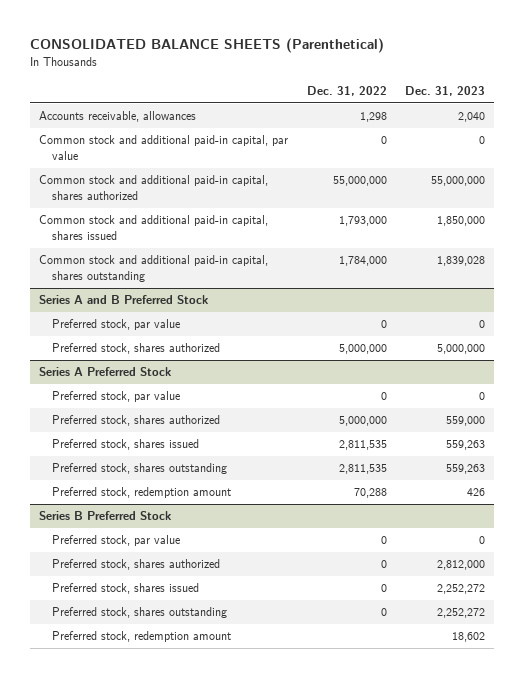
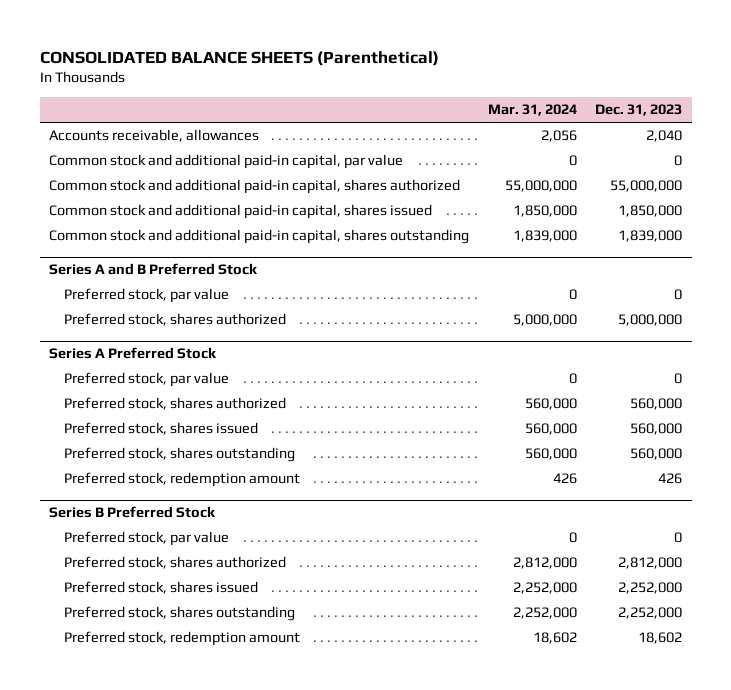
[306,85,387,96] Dec. 31, 2022 -> none
none -> [487,104,577,117] Mar. 31, 2024
[436,256,485,267] 1,839,028 -> [618,230,683,243] 1,839,000
[445,416,485,427] 559,000 -> [630,398,683,411] 560,000
[445,440,485,451] 559,263 -> [630,423,683,436] 560,000
[445,464,485,475] 559,263 -> [630,448,683,461] 560,000
[436,584,485,595] 2,252,272 -> [618,582,683,595] 2,252,000
[436,608,485,619] 2,252,272 -> [618,607,683,620] 2,252,000

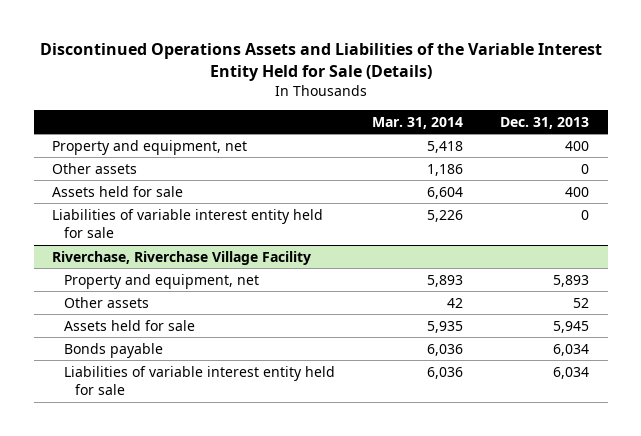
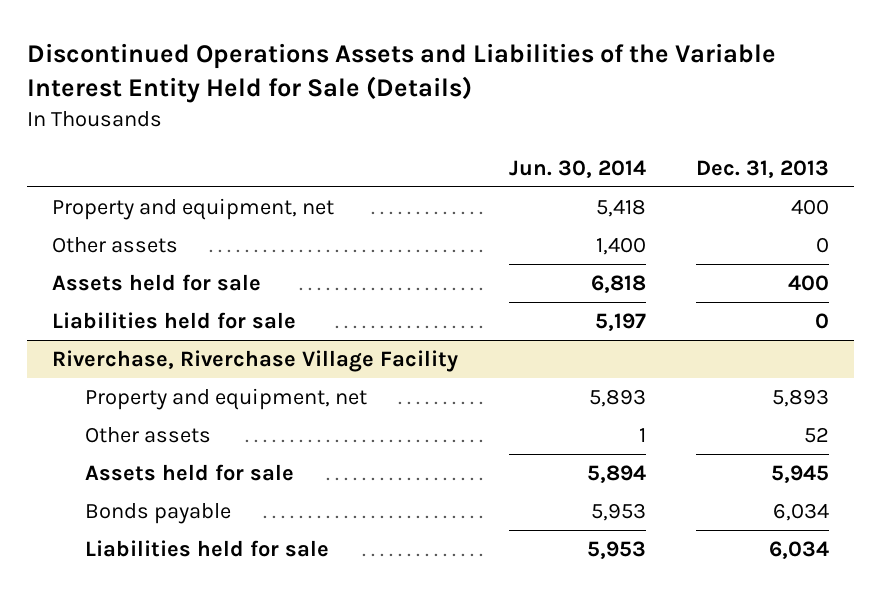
[371,116,463,129] Mar. 31, 2014 -> none
none -> [508,159,646,178] Jun. 30, 2014
[52,208,324,238] Liabilities of variable interest entity held for sale -> [52,312,297,330] Liabilities held for sale
[63,365,335,395] Liabilities of variable interest entity held for sale -> [84,540,329,558] Liabilities held for sale

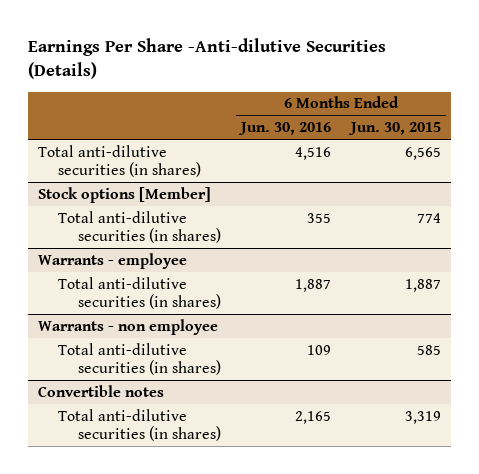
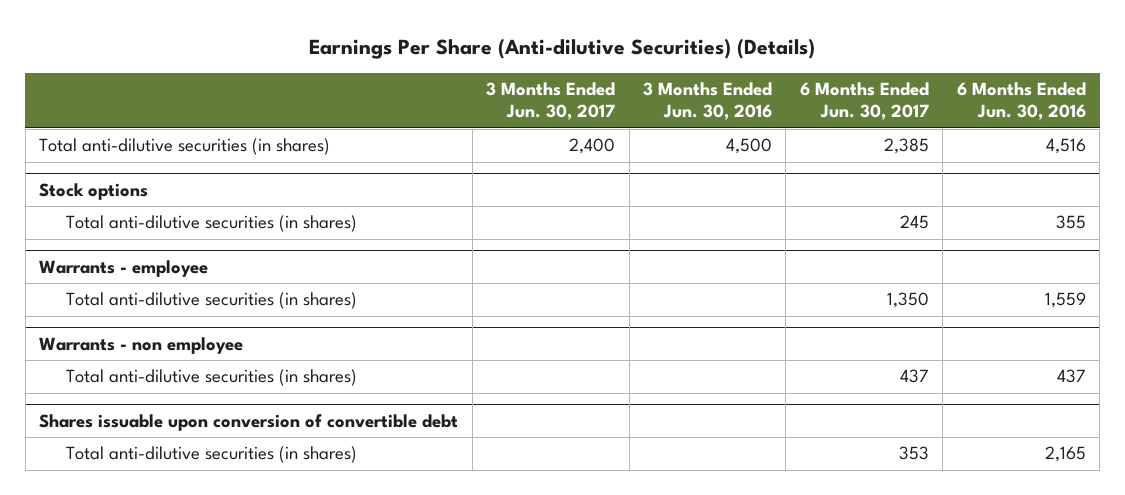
[28,38,387,80] Earnings Per Share -Anti-dilutive Securities (Details) -> [309,38,816,60] Earnings Per Share (Anti-dilutive Securities) (Details)
[348,122,442,136] Jun. 30, 2015 -> none
none -> [486,82,616,121] 3 Months Ended Jun. 30, 2017
none -> [642,82,772,121] 3 Months Ended Jun. 30, 2016
none -> [799,82,929,121] 6 Months Ended Jun. 30, 2017
[38,186,212,203] Stock options [Member] -> [39,182,149,200] Stock options
[295,278,332,292] 1,887 -> [1044,292,1086,309] 1,559
[307,344,332,355] 109 -> [1056,369,1086,384] 437
[38,384,165,397] Convertible notes -> [39,413,459,431] Shares issuable upon conversion of convertible debt

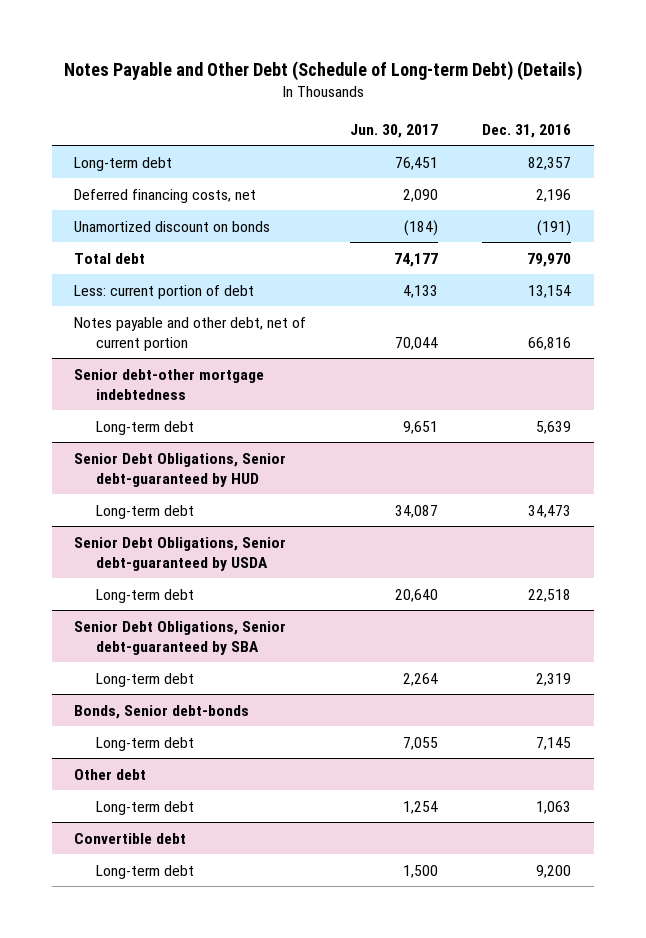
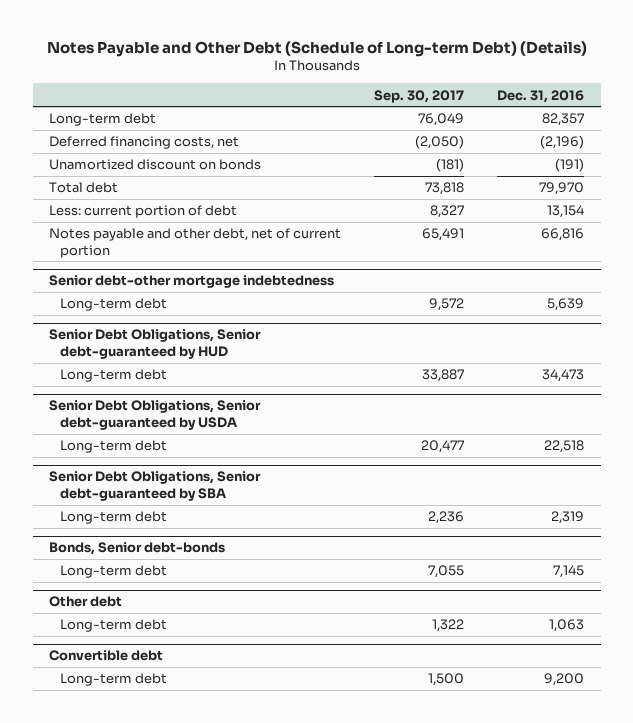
[350,123,439,138] Jun. 30, 2017 -> none
none -> [374,89,465,103] Sep. 30, 2017
[536,188,572,202] 2,196 -> [540,135,585,150] (2,196)

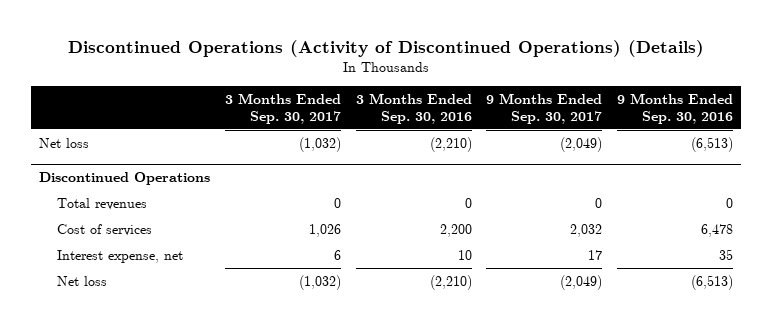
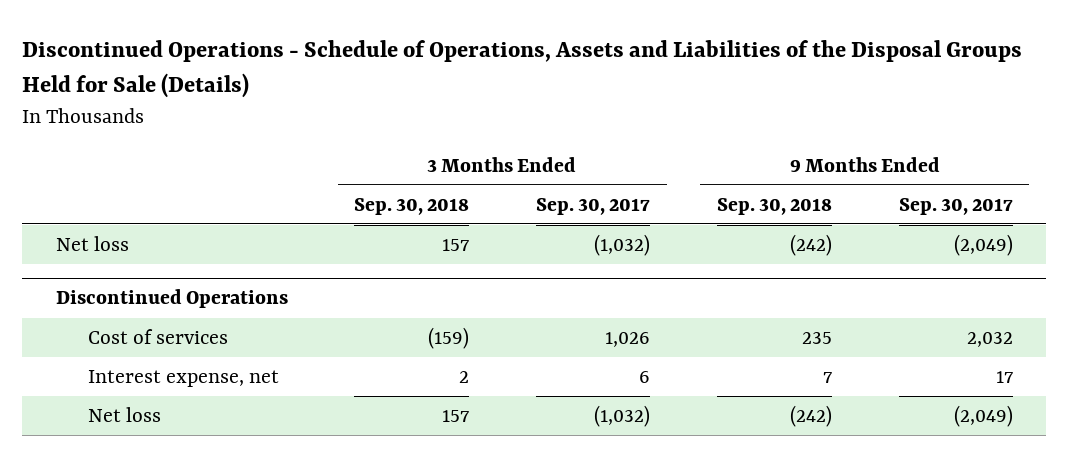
[68,40,705,58] Discontinued Operations (Activity of Discontinued Operations) (Details) -> [22,40,1023,99] Discontinued Operations - Schedule of Operations, Assets and Liabilities of the Disposal Groups Held for Sale (Details)
[355,93,472,124] 3 Months Ended Sep. 30, 2016 -> none
[617,93,734,124] 9 Months Ended Sep. 30, 2016 -> none
none -> [354,197,470,215] Sep. 30, 2018
none -> [716,197,832,215] Sep. 30, 2018
[57,197,148,210] Total revenues -> none

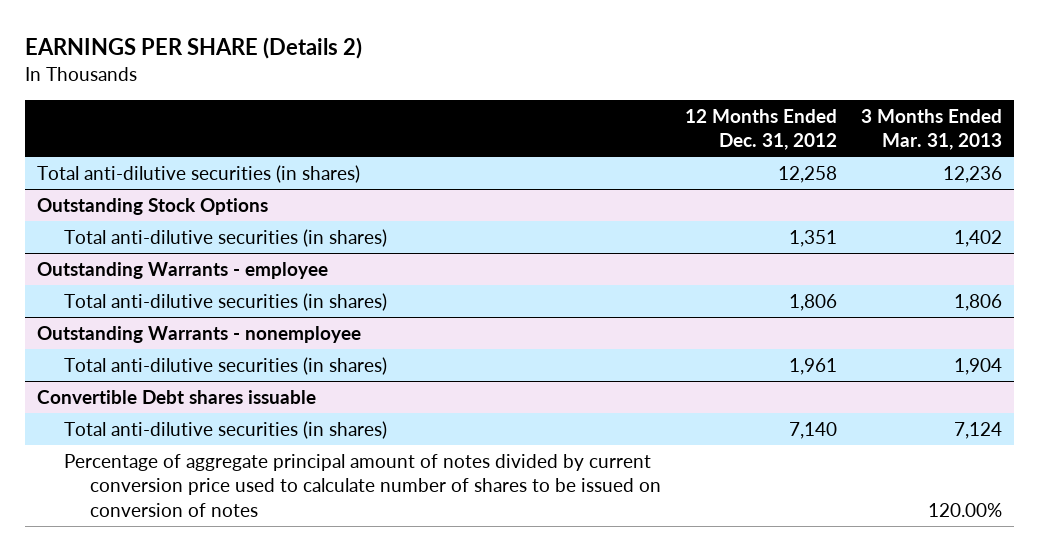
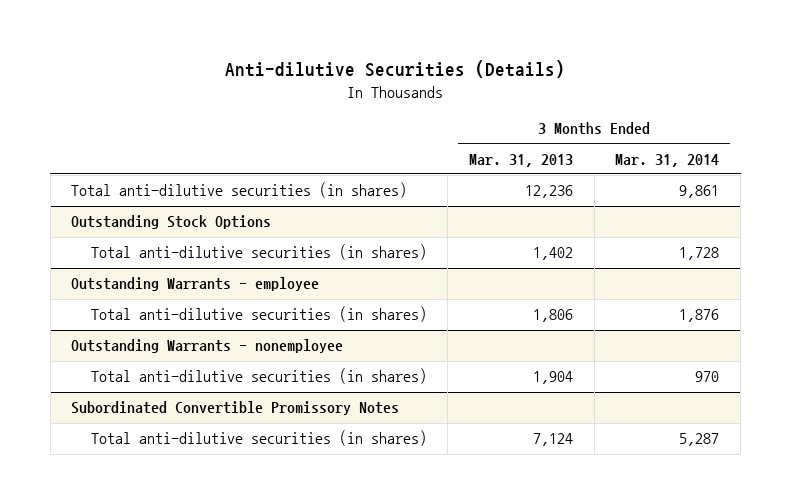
[25,36,363,59] EARNINGS PER SHARE (Details 2) -> [225,60,566,79] Anti-dilutive Securities (Details)
[685,108,838,151] 12 Months Ended Dec. 31, 2012 -> none
none -> [615,153,720,167] Mar. 31, 2014
[37,389,317,404] Convertible Debt shares issuable -> none
none -> [71,401,400,416] Subordinated Convertible Promissory Notes
[63,453,662,517] Percentage of aggregate principal amount of notes divided by current conversion price used to calculate number of shares to be issued on conversion of notes -> none

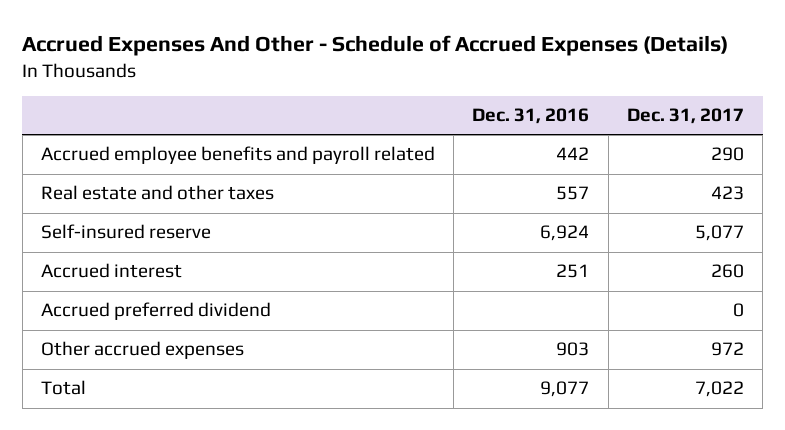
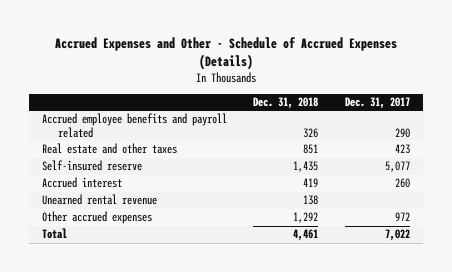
[22,35,729,57] Accrued Expenses And Other - Schedule of Accrued Expenses (Details) -> [54,36,397,70] Accrued Expenses and Other - Schedule of Accrued Expenses (Details)
[472,107,590,124] Dec. 31, 2016 -> none
none -> [253,97,319,110] Dec. 31, 2018
[40,302,271,321] Accrued preferred dividend -> none
none -> [42,194,158,206] Unearned rental revenue

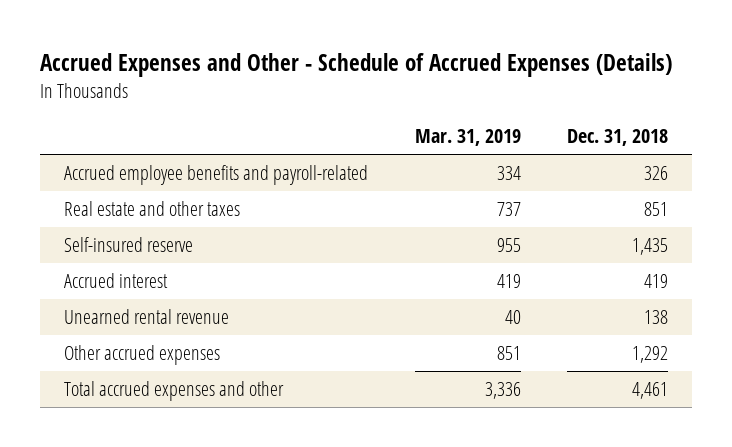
[344,97,410,110] Dec. 31, 2017 -> none
none -> [414,129,521,147] Mar. 31, 2019
[42,113,228,139] Accrued employee benefits and payroll related -> [63,165,368,186] Accrued employee benefits and payroll-related
[42,228,68,240] Total -> [63,381,284,402] Total accrued expenses and other

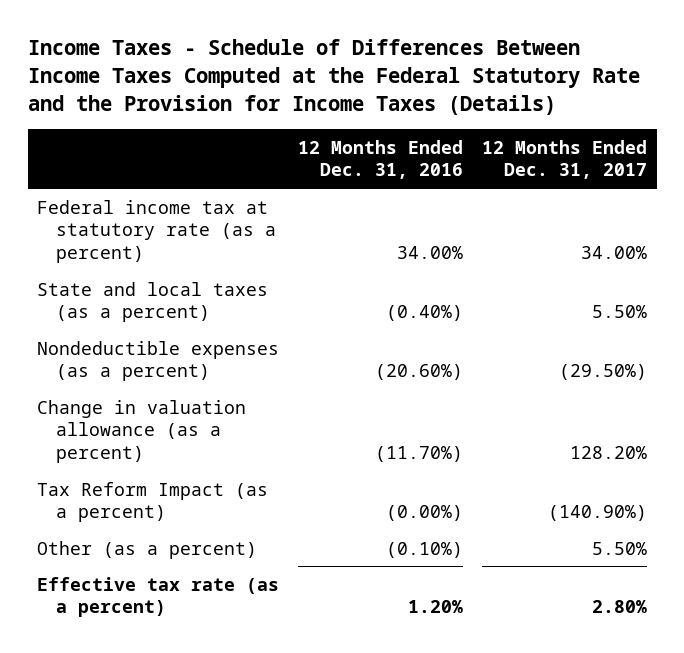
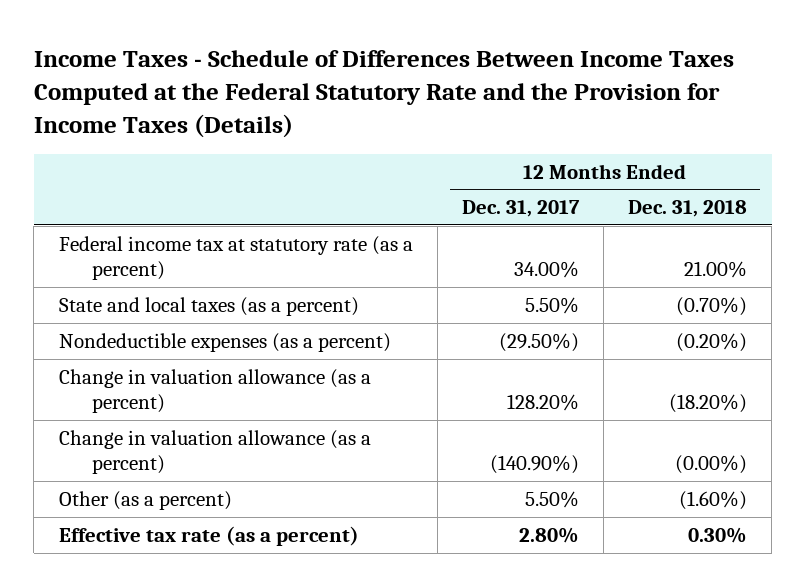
[298,139,464,180] 12 Months Ended Dec. 31, 2016 -> none
none -> [628,200,748,218] Dec. 31, 2018
[37,481,269,523] Tax Reform Impact (as a percent) -> [58,430,371,475] Change in valuation allowance (as a percent)

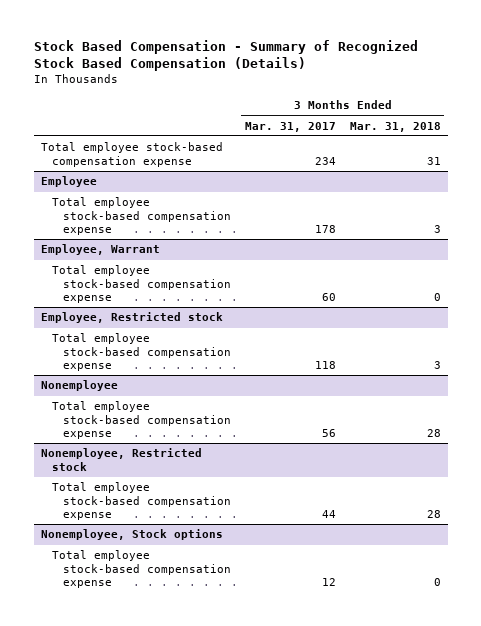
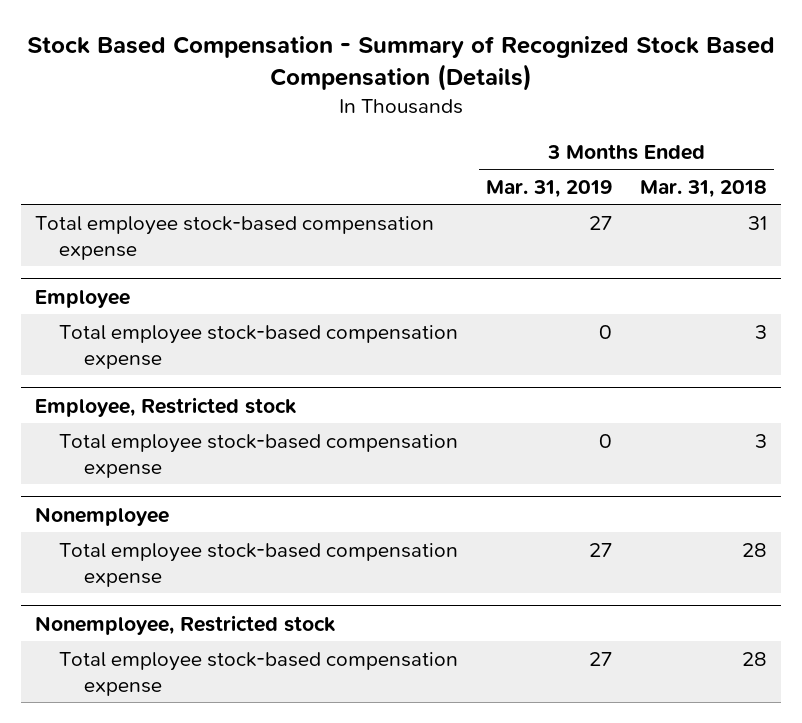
[244,121,336,132] Mar. 31, 2017 -> none
none -> [486,179,613,198] Mar. 31, 2019
[40,244,160,256] Employee, Warrant -> none
[51,265,231,304] Total employee stock-based compensation expense -> none
[40,529,223,541] Nonemployee, Stock options -> none
[51,550,231,589] Total employee stock-based compensation expense -> none

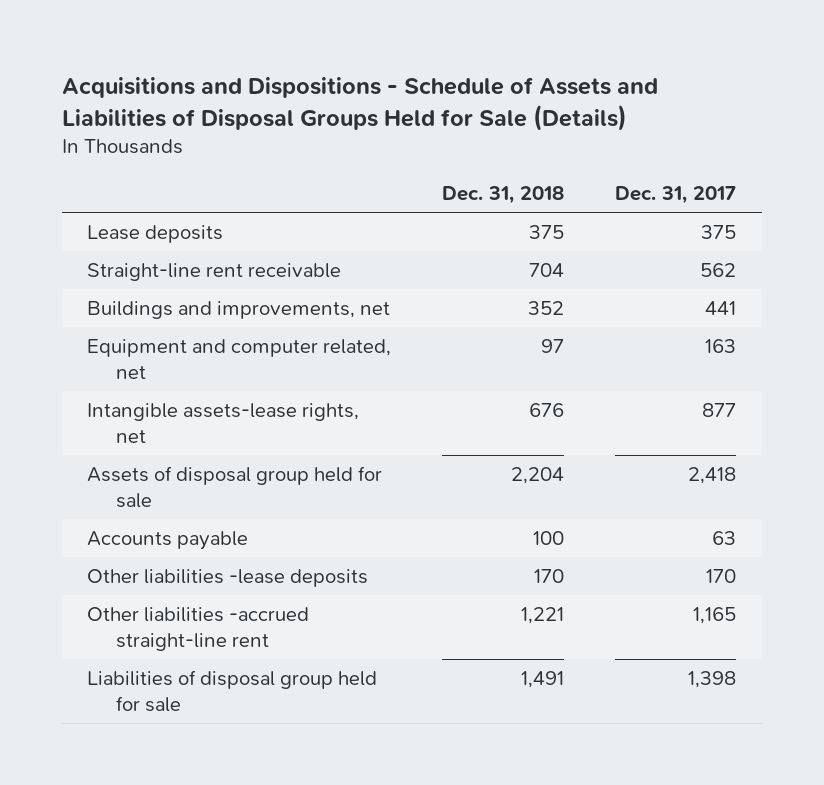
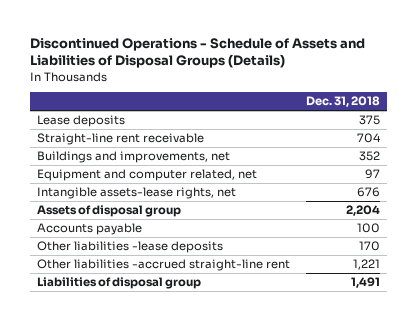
[62,76,659,131] Acquisitions and Dispositions - Schedule of Assets and Liabilities of Disposal Groups Held for Sale (Details) -> [29,37,365,69] Discontinued Operations - Schedule of Assets and Liabilities of Disposal Groups (Details)
[615,186,737,205] Dec. 31, 2017 -> none
[87,466,383,509] Assets of disposal group held for sale -> [37,205,182,218] Assets of disposal group
[87,670,378,713] Liabilities of disposal group held for sale -> [37,277,202,290] Liabilities of disposal group

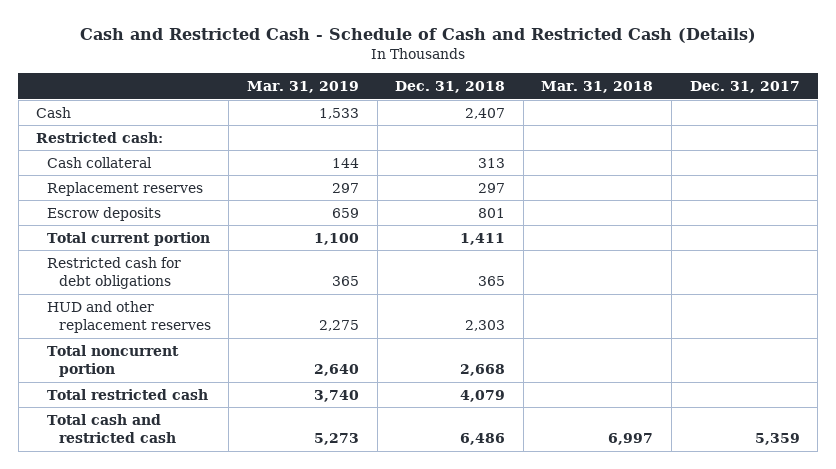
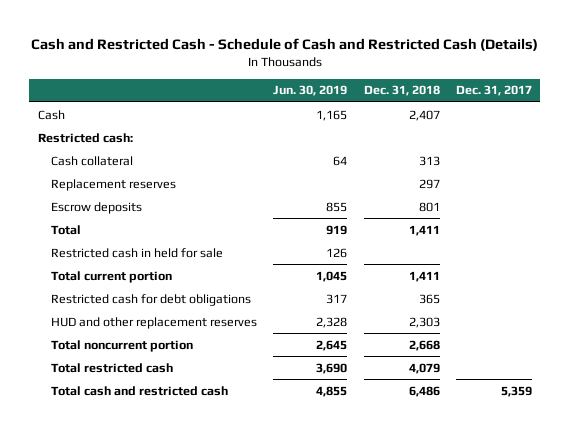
[246,81,359,94] Mar. 31, 2019 -> none
[541,81,654,94] Mar. 31, 2018 -> none
none -> [273,85,348,97] Jun. 30, 2019
none -> [50,224,81,235] Total
none -> [50,247,223,258] Restricted cash in held for sale

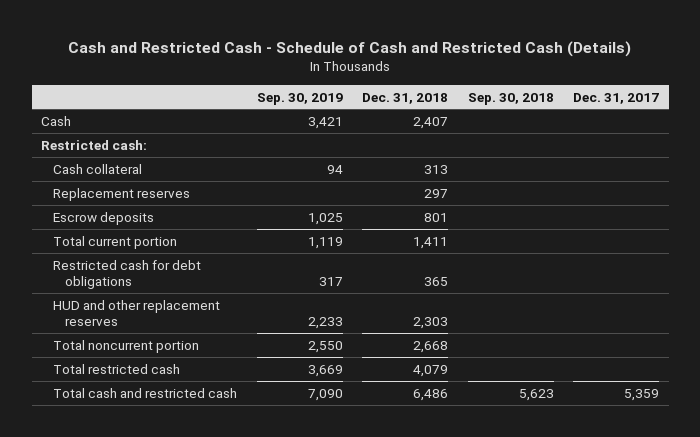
[273,85,348,97] Jun. 30, 2019 -> none
none -> [256,92,343,105] Sep. 30, 2019
none -> [467,92,554,105] Sep. 30, 2018
[50,224,81,235] Total -> none
[50,247,223,258] Restricted cash in held for sale -> none

